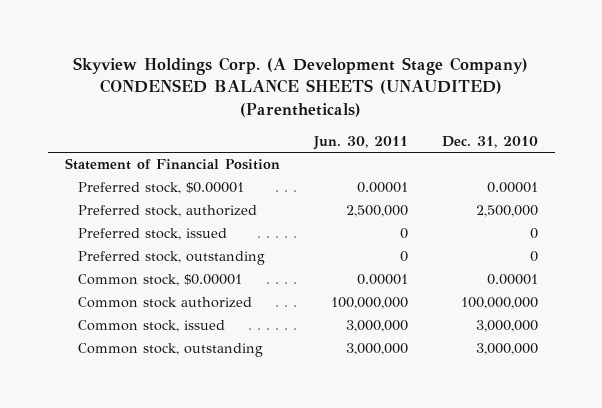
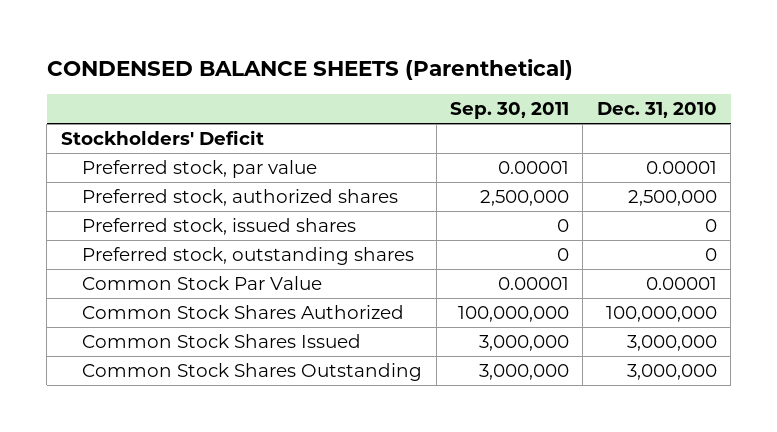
[73,56,529,117] Skyview Holdings Corp. (A Development Stage Company) CONDENSED BALANCE SHEETS (UNAUDITED) (Parentheticals) -> [46,58,573,80] CONDENSED BALANCE SHEETS (Parenthetical)
[312,135,408,150] Jun. 30, 2011 -> none
none -> [450,102,570,120] Sep. 30, 2011
[64,158,280,171] Statement of Financial Position -> none
none -> [60,129,264,145] Stockholders' Deficit
[78,182,245,195] Preferred stock, $0.00001 -> [82,159,318,178] Preferred stock, par value
[78,205,258,218] Preferred stock, authorized -> [82,188,399,206] Preferred stock, authorized shares
[78,228,228,241] Preferred stock, issued -> [82,217,357,235] Preferred stock, issued shares
[78,251,266,266] Preferred stock, outstanding -> [82,246,415,265] Preferred stock, outstanding shares
[78,274,243,287] Common stock, $0.00001 -> [82,275,323,290] Common Stock Par Value
[78,297,253,309] Common stock authorized -> [82,304,405,319] Common Stock Shares Authorized
[78,320,226,333] Common stock, issued -> [82,333,362,348] Common Stock Shares Issued
[78,343,264,358] Common stock, outstanding -> [82,362,423,381] Common Stock Shares Outstanding

